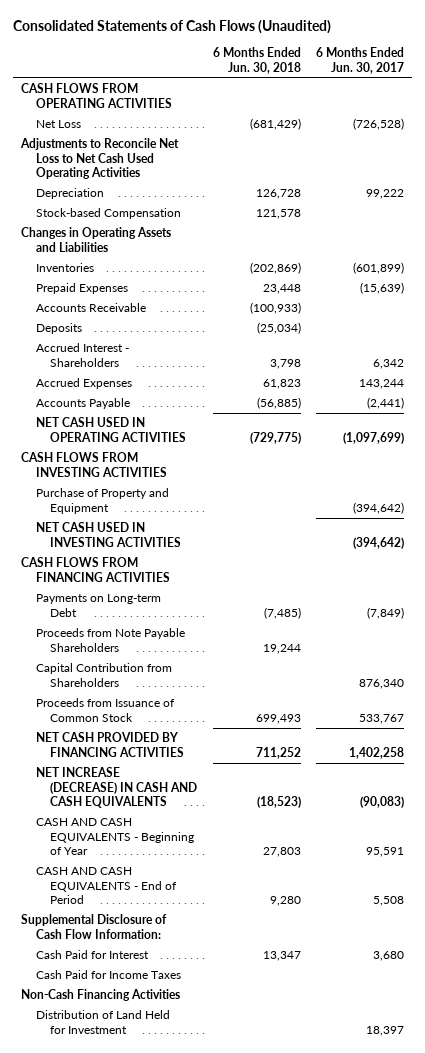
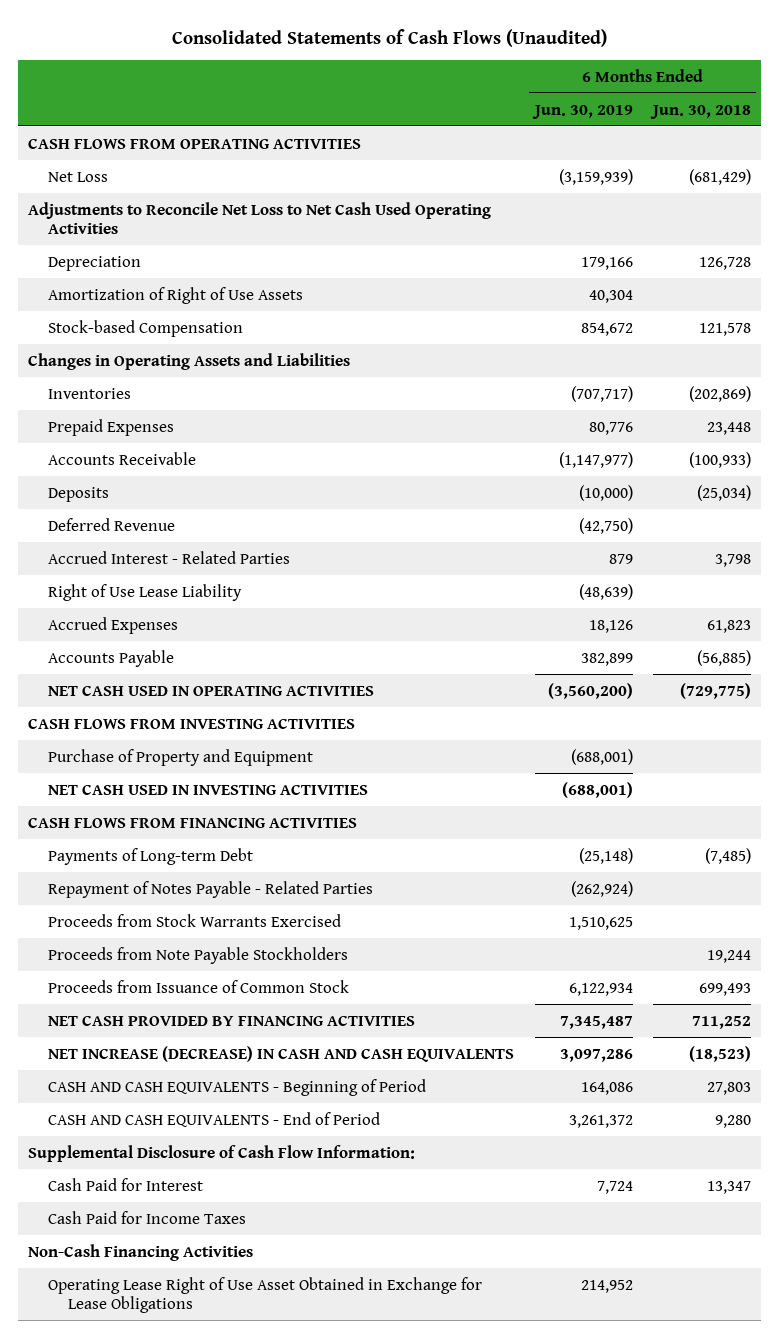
[316,47,405,74] 6 Months Ended Jun. 30, 2017 -> none
none -> [531,104,633,119] Jun. 30, 2019
none -> [48,286,304,304] Amortization of Right of Use Assets
none -> [48,517,176,531] Deferred Revenue
[35,343,129,367] Accrued Interest - Shareholders -> [48,550,291,564] Accrued Interest - Related Parties
none -> [48,583,243,601] Right of Use Lease Liability
[35,663,172,687] Capital Contribution from Shareholders -> none
[35,594,161,617] Payments on Long-term Debt -> [48,847,254,865] Payments of Long-term Debt
none -> [48,880,374,898] Repayment of Notes Payable - Related Parties
none -> [48,913,342,927] Proceeds from Stock Warrants Exercised
[35,628,185,652] Proceeds from Note Payable Shareholders -> [48,946,349,964] Proceeds from Note Payable Stockholders
[35,818,195,856] CASH AND CASH EQUIVALENTS - Beginning of Year -> [48,1078,427,1096] CASH AND CASH EQUIVALENTS - Beginning of Period
[35,1010,170,1034] Distribution of Land Held for Investment -> none
none -> [48,1276,483,1314] Operating Lease Right of Use Asset Obtained in Exchange for Lease Obligations

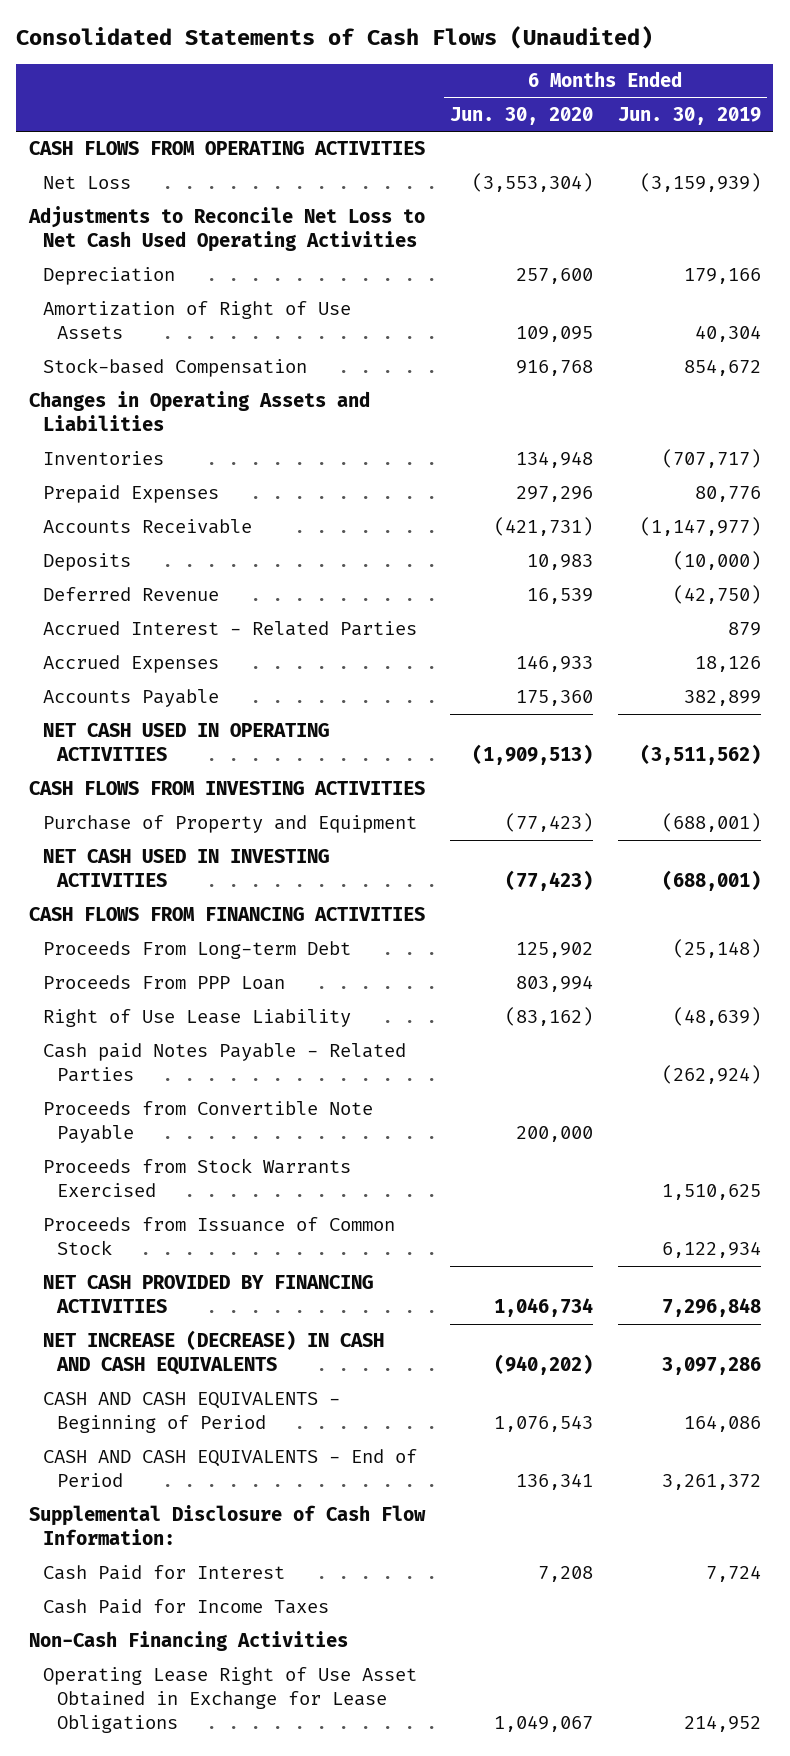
[650,104,752,119] Jun. 30, 2018 -> none
none -> [449,107,593,126] Jun. 30, 2020
[547,682,633,699] (3,560,200) -> [639,744,761,766] (3,511,562)
[48,847,254,865] Payments of Long-term Debt -> [42,941,351,960] Proceeds From Long-term Debt
none -> [42,975,285,991] Proceeds From PPP Loan
[48,583,243,601] Right of Use Lease Liability -> [42,1009,351,1028] Right of Use Lease Liability
[48,880,374,898] Repayment of Notes Payable - Related Parties -> [42,1043,406,1083] Cash paid Notes Payable - Related Parties
none -> [42,1101,373,1144] Proceeds from Convertible Note Payable
[48,946,349,964] Proceeds from Note Payable Stockholders -> none
[559,1015,633,1029] 7,345,487 -> [661,1298,761,1318] 7,296,848

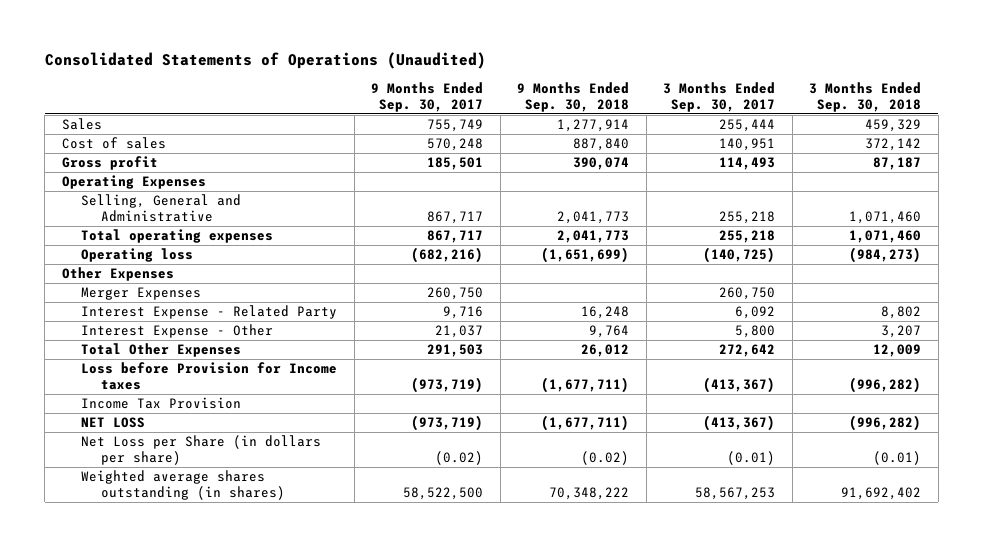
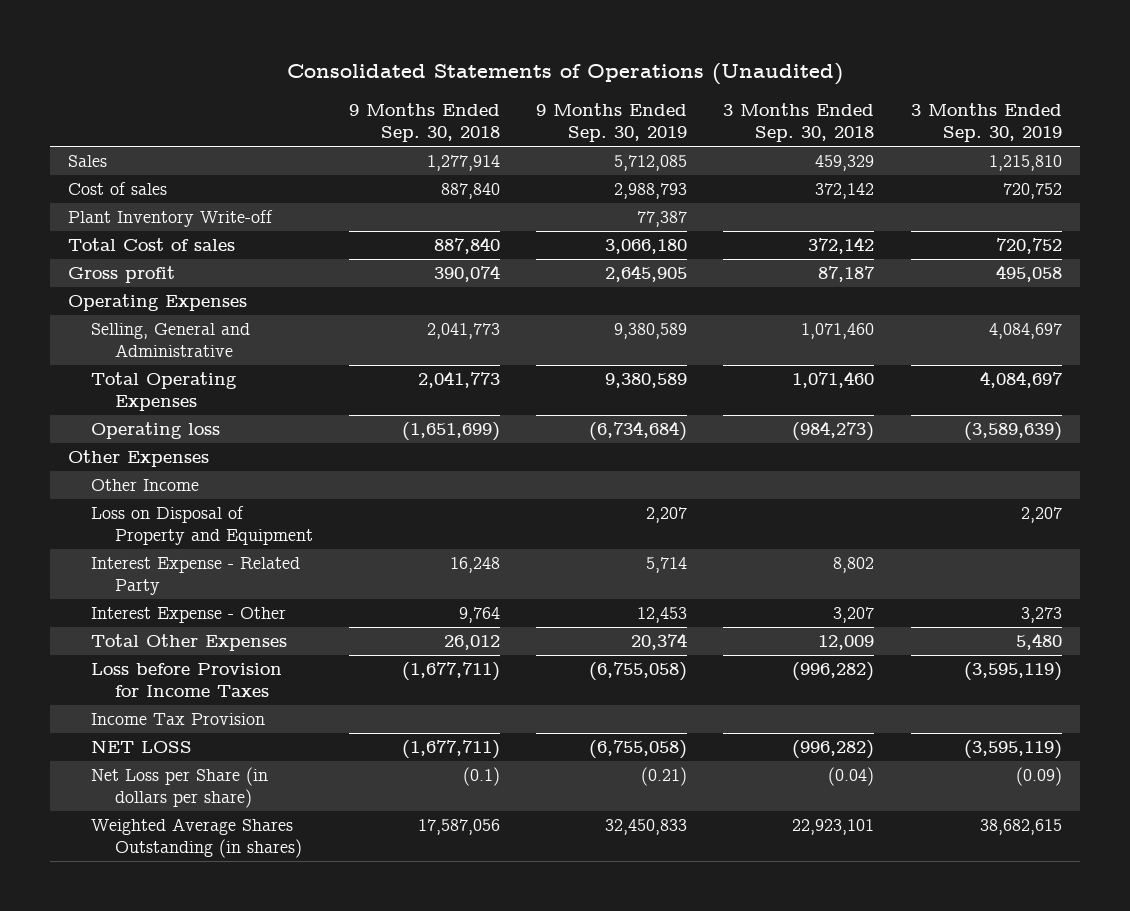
[371,82,484,112] 9 Months Ended Sep. 30, 2017 -> none
[663,82,776,112] 3 Months Ended Sep. 30, 2017 -> none
none -> [536,103,688,143] 9 Months Ended Sep. 30, 2019
none -> [910,103,1062,143] 3 Months Ended Sep. 30, 2019
none -> [68,210,274,228] Plant Inventory Write-off
none -> [68,238,236,252] Total Cost of sales
[81,229,274,244] Total operating expenses -> [91,372,238,412] Total Operating Expenses
[81,287,202,301] Merger Expenses -> none
none -> [91,479,200,492] Other Income
none -> [91,506,313,546] Loss on Disposal of Property and Equipment
[81,362,338,390] Loss before Provision for Income taxes -> [91,663,283,698] Loss before Provision for Income Taxes
[581,450,630,465] (0.02) -> [463,767,501,787] (0.1)
[873,450,922,465] (0.01) -> [828,767,875,787] (0.04)
[81,470,285,500] Weighted average shares outstanding (in shares) -> [91,818,302,859] Weighted Average Shares Outstanding (in shares)
[549,486,630,500] 70,348,222 -> [418,819,501,836] 17,587,056
[841,486,922,500] 91,692,402 -> [792,819,875,836] 22,923,101

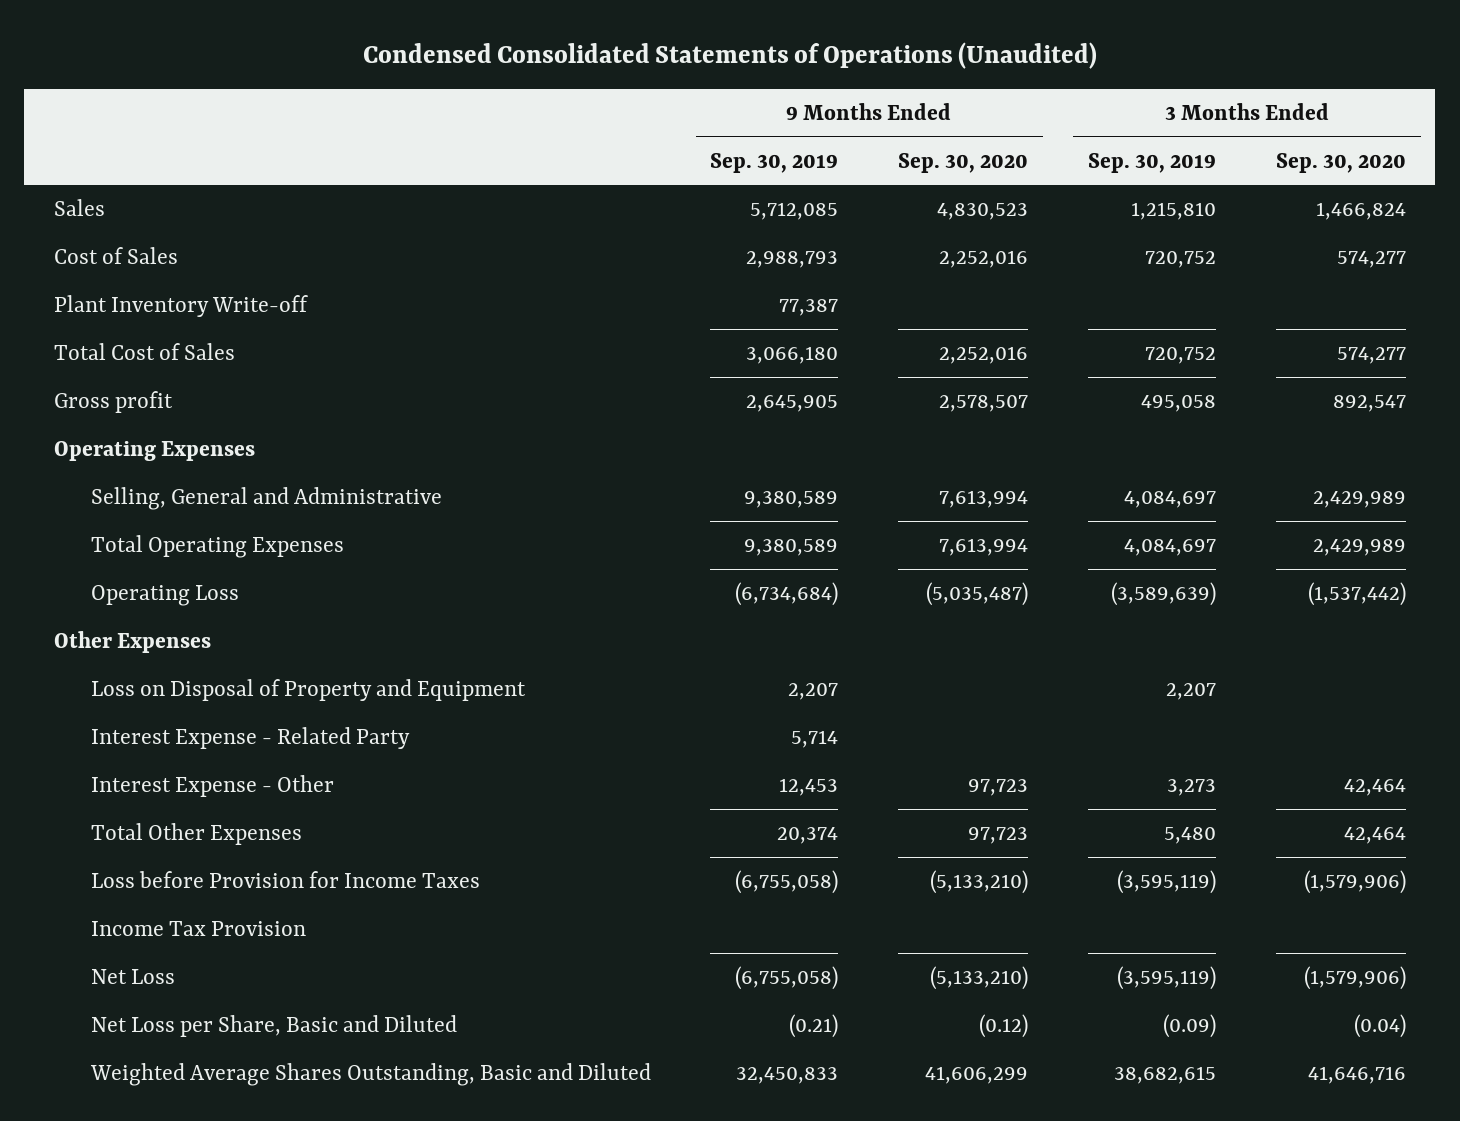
[286,62,843,85] Consolidated Statements of Operations (Unaudited) -> [362,42,1097,70] Condensed Consolidated Statements of Operations (Unaudited)
[349,103,501,143] 9 Months Ended Sep. 30, 2018 -> none
[723,103,875,143] 3 Months Ended Sep. 30, 2018 -> none
none -> [898,152,1029,173] Sep. 30, 2020
none -> [1275,152,1406,173] Sep. 30, 2020
[68,182,168,196] Cost of sales -> [54,247,179,265] Cost of Sales
[68,238,236,252] Total Cost of sales -> [54,343,236,361] Total Cost of Sales
[91,422,221,440] Operating loss -> [90,585,239,607] Operating Loss
[91,479,200,492] Other Income -> none
[91,740,193,754] NET LOSS -> [90,969,175,985] Net Loss
[91,767,269,809] Net Loss per Share (in dollars per share) -> [90,1015,457,1038] Net Loss per Share, Basic and Diluted
[91,818,302,859] Weighted Average Shares Outstanding (in shares) -> [89,1063,651,1087] Weighted Average Shares Outstanding, Basic and Diluted

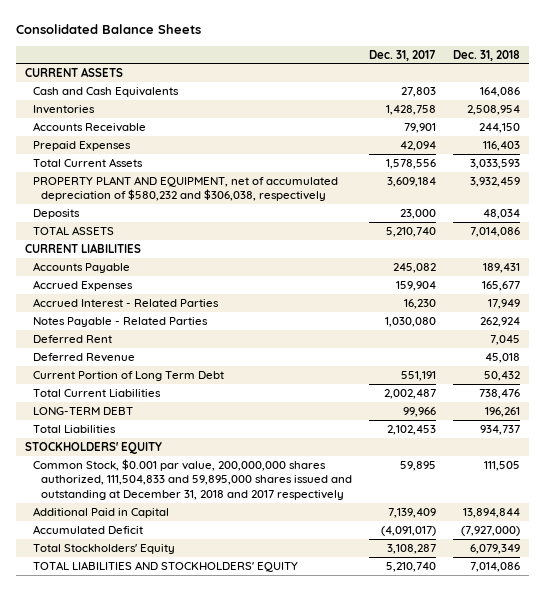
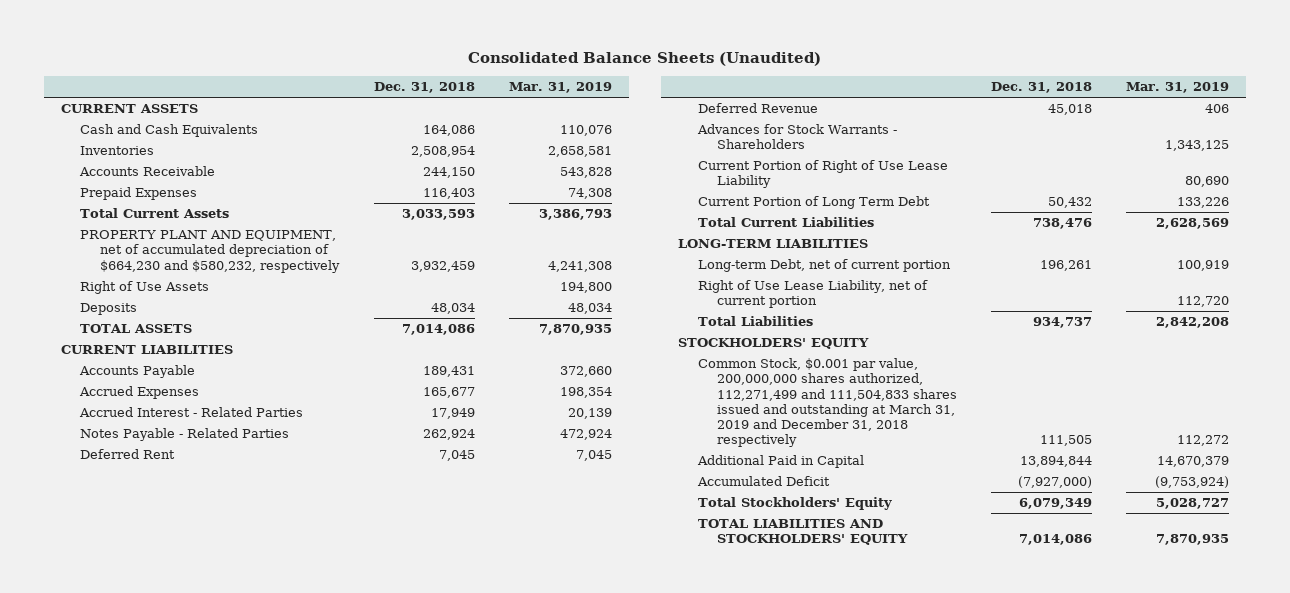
[16,24,202,35] Consolidated Balance Sheets -> [467,52,821,67] Consolidated Balance Sheets (Unaudited)
[369,49,437,61] Dec. 31, 2017 -> none
none -> [509,82,613,94] Mar. 31, 2019
[32,175,338,202] PROPERTY PLANT AND EQUIPMENT, net of accumulated depreciation of $580,232 and $306,038, respectively -> [80,230,341,273] PROPERTY PLANT AND EQUIPMENT, net of accumulated depreciation of $664,230 and $580,232, respectively
none -> [80,281,210,295] Right of Use Assets
none -> [696,124,897,150] Advances for Stock Warrants - Shareholders
none -> [697,160,948,189] Current Portion of Right of Use Lease Liability
none -> [677,239,868,249] LONG-TERM LIABILITIES
[32,406,133,415] LONG-TERM DEBT -> [697,259,951,273] Long-term Debt, net of current portion
none -> [697,280,928,309] Right of Use Lease Liability, net of current portion
[32,458,353,501] Common Stock, $0.001 par value, 200,000,000 shares authorized, 111,504,833 and 59,895,000 shares issued and outstanding at December 31, 2018 and 2017 respectively -> [697,358,958,448] Common Stock, $0.001 par value, 200,000,000 shares authorized, 112,271,499 and 111,504,833 shares issued and outstanding at March 31, 2019 and December 31, 2018 respectively

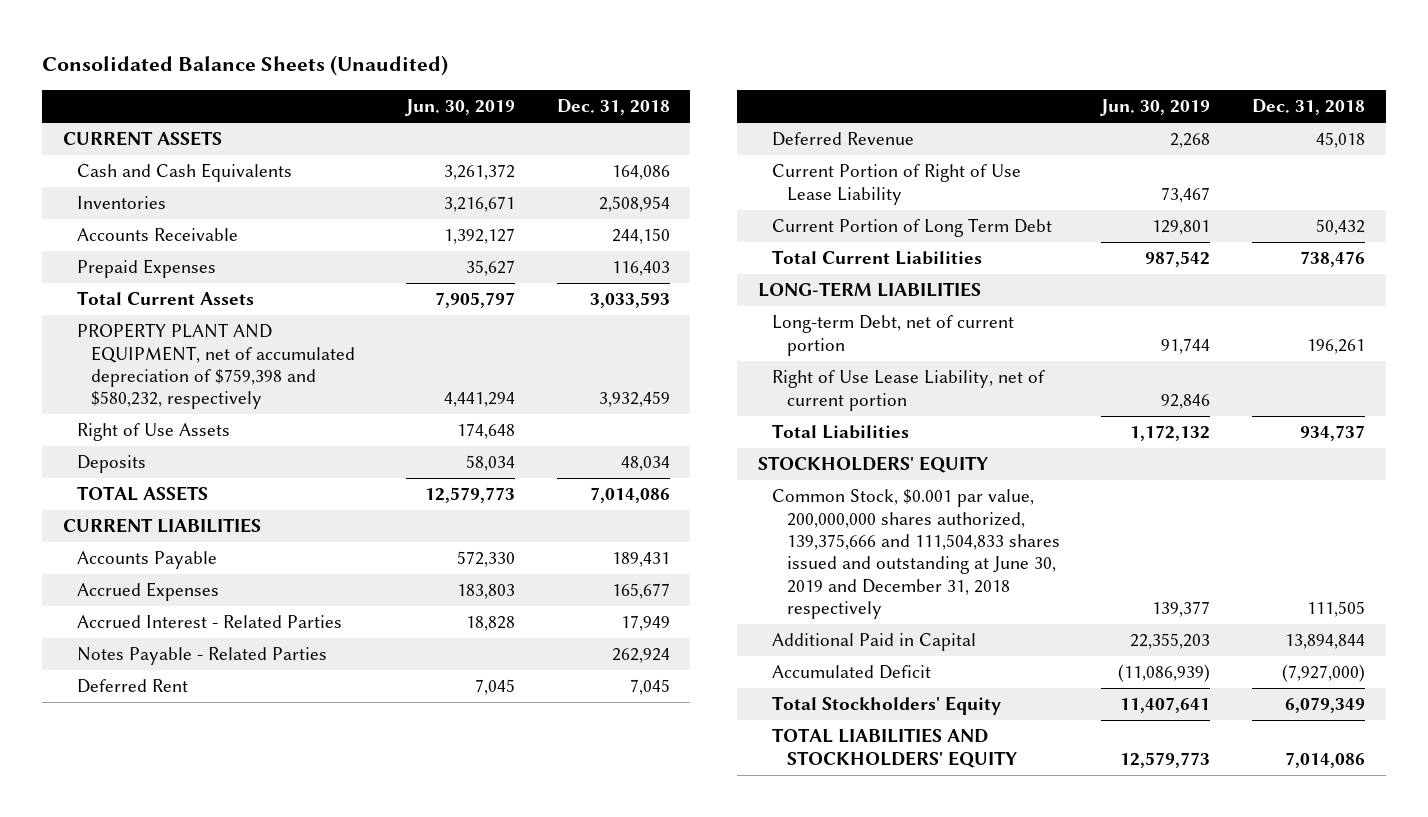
[509,82,613,94] Mar. 31, 2019 -> none
none -> [404,99,515,117] Jun. 30, 2019
[80,230,341,273] PROPERTY PLANT AND EQUIPMENT, net of accumulated depreciation of $664,230 and $580,232, respectively -> [77,323,356,410] PROPERTY PLANT AND EQUIPMENT, net of accumulated depreciation of $759,398 and $580,232, respectively
[696,124,897,150] Advances for Stock Warrants - Shareholders -> none
[697,358,958,448] Common Stock, $0.001 par value, 200,000,000 shares authorized, 112,271,499 and 111,504,833 shares issued and outstanding at March 31, 2019 and December 31, 2018 respectively -> [772,489,1060,620] Common Stock, $0.001 par value, 200,000,000 shares authorized, 139,375,666 and 111,504,833 shares issued and outstanding at June 30, 2019 and December 31, 2018 respectively

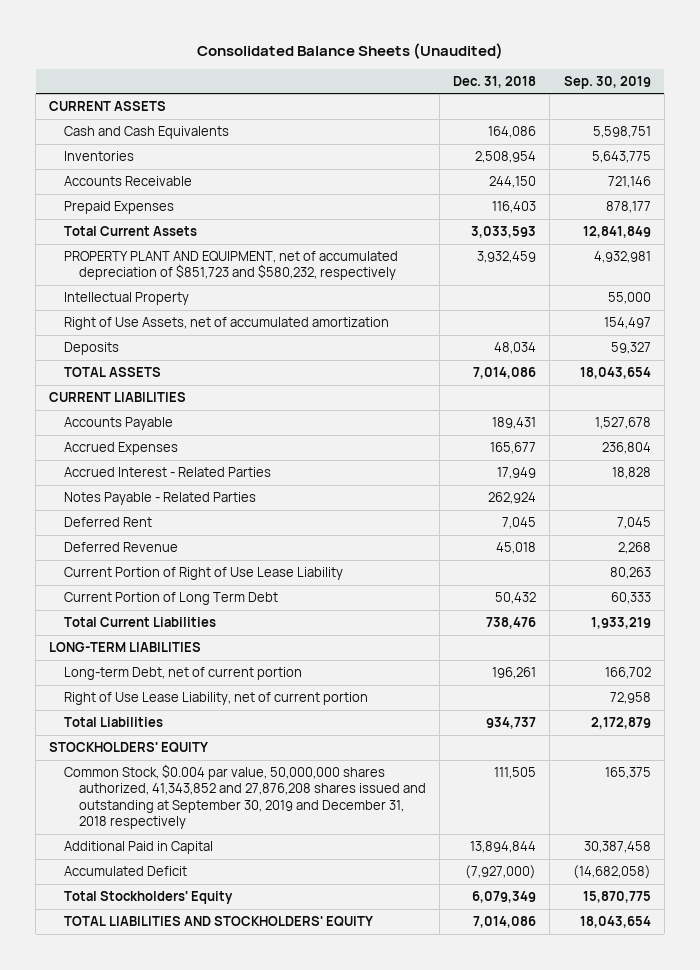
[404,99,515,117] Jun. 30, 2019 -> none
none -> [563,75,651,89] Sep. 30, 2019
[77,323,356,410] PROPERTY PLANT AND EQUIPMENT, net of accumulated depreciation of $759,398 and $580,232, respectively -> [64,251,399,281] PROPERTY PLANT AND EQUIPMENT, net of accumulated depreciation of $851,723 and $580,232, respectively
none -> [64,292,190,306] Intellectual Property
[77,423,231,442] Right of Use Assets -> [64,317,390,331] Right of Use Assets, net of accumulated amortization
[772,489,1060,620] Common Stock, $0.001 par value, 200,000,000 shares authorized, 139,375,666 and 111,504,833 shares issued and outstanding at June 30, 2019 and December 31, 2018 respectively -> [64,764,426,830] Common Stock, $0.004 par value, 50,000,000 shares authorized, 41,343,852 and 27,876,208 shares issued and outstanding at September 30, 2019 and December 31, 2018 respectively

